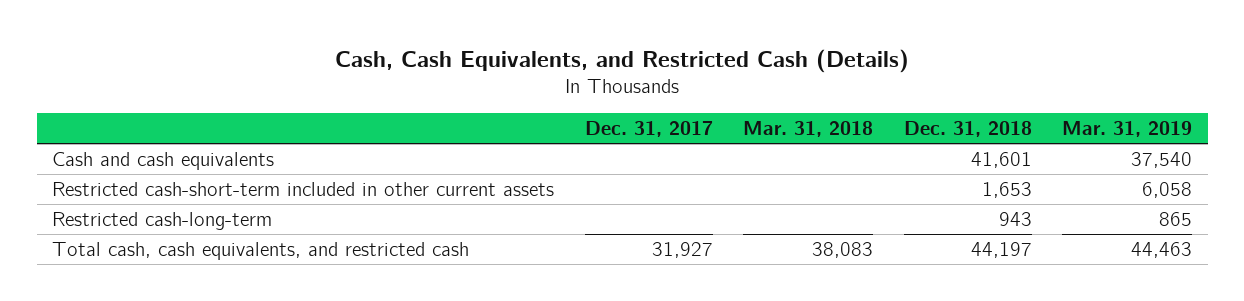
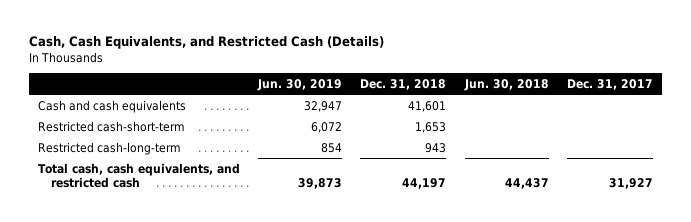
[743,120,874,137] Mar. 31, 2018 -> none
[1062,120,1193,137] Mar. 31, 2019 -> none
none -> [257,78,343,91] Jun. 30, 2019
none -> [463,78,549,91] Jun. 30, 2018
[52,181,555,196] Restricted cash-short-term included in other current assets -> [37,120,185,132] Restricted cash-short-term

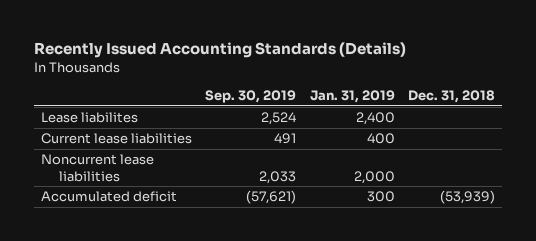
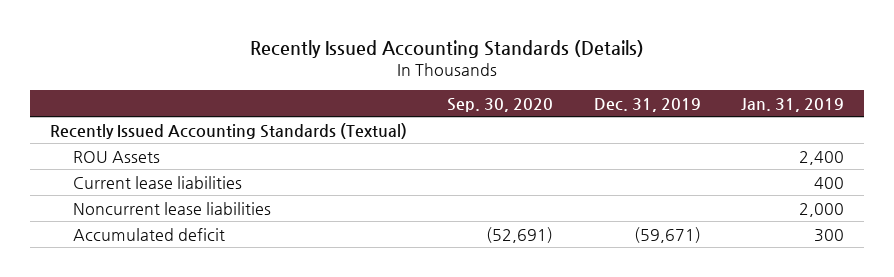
[205,90,297,104] Sep. 30, 2019 -> none
[408,90,496,104] Dec. 31, 2018 -> none
none -> [447,97,554,112] Sep. 30, 2020
none -> [593,97,701,112] Dec. 31, 2019
[40,112,138,124] Lease liabilites -> none
none -> [50,122,408,139] Recently Issued Accounting Standards (Textual)
none -> [73,150,161,163] ROU Assets

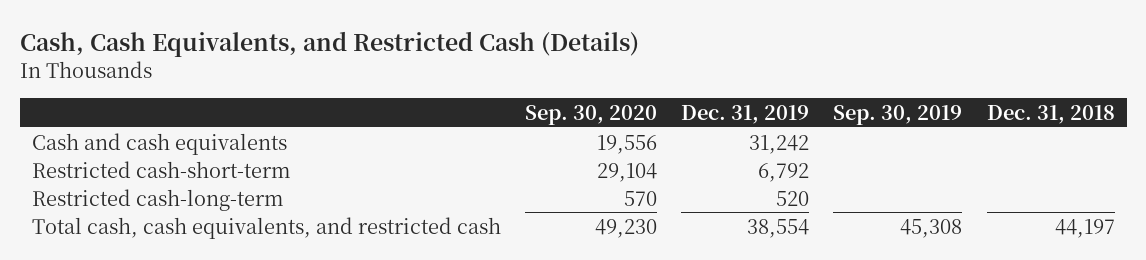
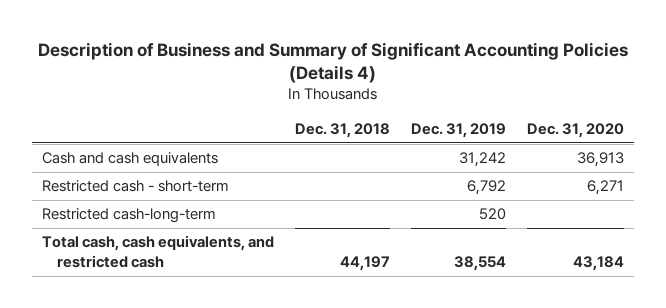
[19,30,639,57] Cash, Cash Equivalents, and Restricted Cash (Details) -> [38,41,629,83] Description of Business and Summary of Significant Accounting Policies (Details 4)
[524,104,657,125] Sep. 30, 2020 -> none
[833,104,963,125] Sep. 30, 2019 -> none
none -> [526,122,624,138] Dec. 31, 2020
[31,160,290,178] Restricted cash-short-term -> [42,180,230,193] Restricted cash - short-term

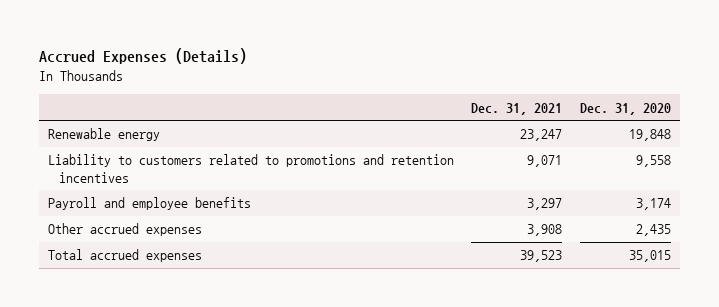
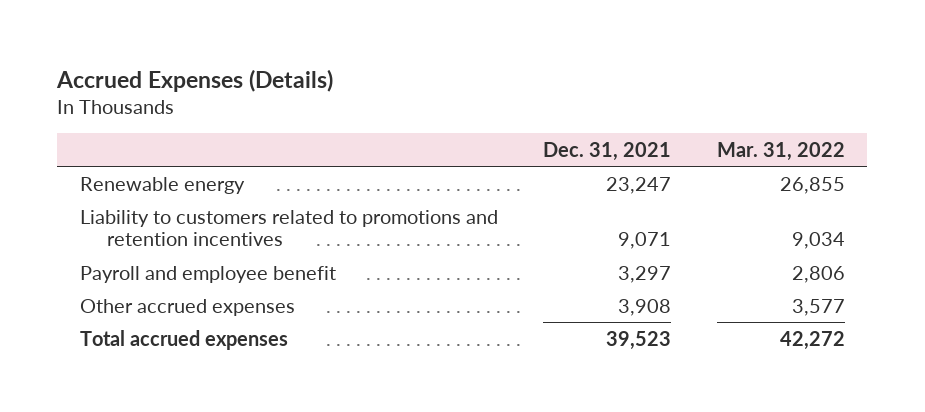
[579,102,671,115] Dec. 31, 2020 -> none
none -> [716,141,845,161] Mar. 31, 2022
[47,197,251,211] Payroll and employee benefits -> [80,265,337,283] Payroll and employee benefit

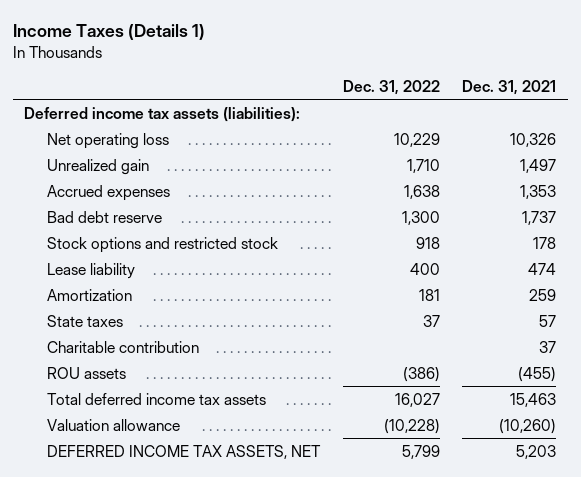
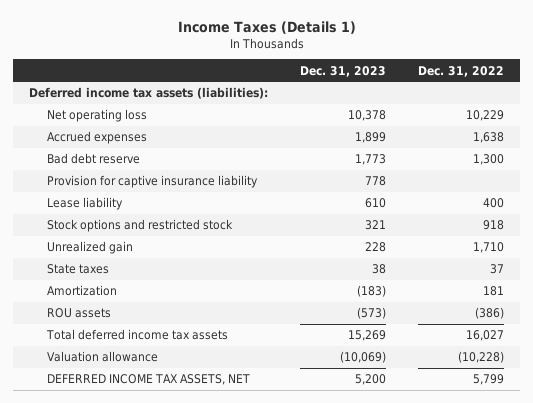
[462,79,557,95] Dec. 31, 2021 -> none
none -> [300,65,387,77] Dec. 31, 2023
none -> [46,175,258,189] Provision for captive insurance liability
[47,236,279,253] Stock options and restricted stock -> [46,219,233,233] Stock options and restricted stock
[47,158,150,175] Unrealized gain -> [46,241,133,255] Unrealized gain
[47,340,200,353] Charitable contribution -> none
[47,288,133,301] Amortization -> [46,285,117,297] Amortization

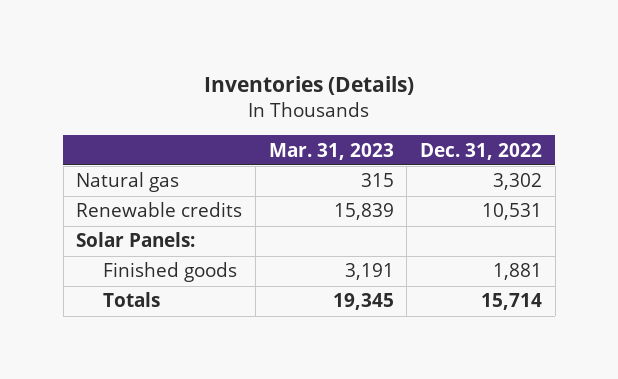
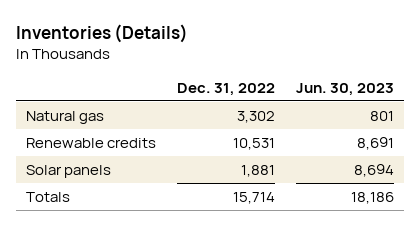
[268,142,394,160] Mar. 31, 2023 -> none
none -> [295,82,394,96] Jun. 30, 2023
[76,232,196,248] Solar Panels: -> none
[102,262,237,283] Finished goods -> [26,164,112,178] Solar panels

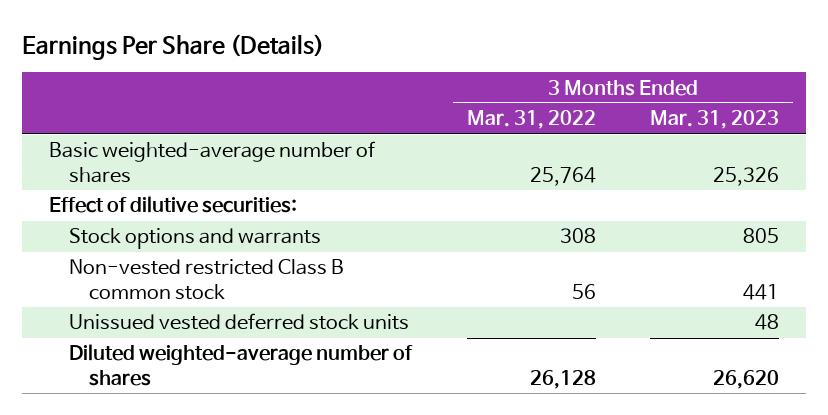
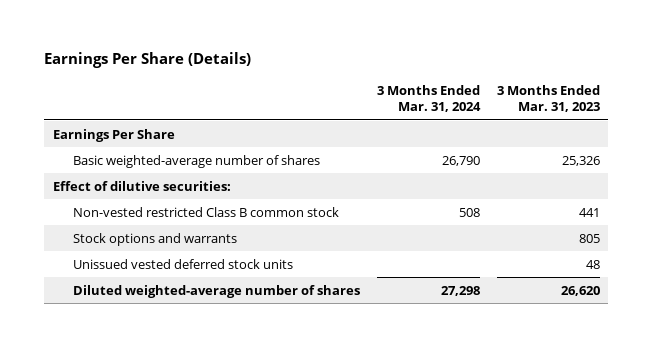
[466,110,596,130] Mar. 31, 2022 -> none
none -> [376,85,481,113] 3 Months Ended Mar. 31, 2024
none -> [52,128,175,142] Earnings Per Share
[69,228,322,250] Stock options and warrants -> [73,232,238,246] Stock options and warrants

